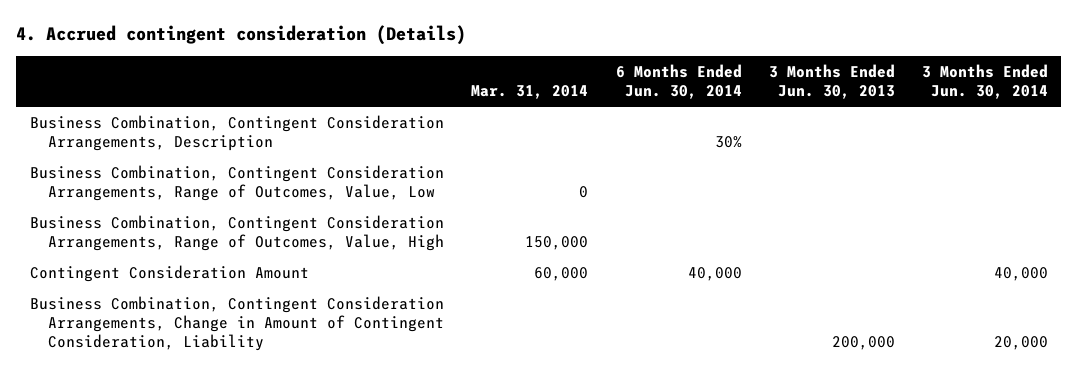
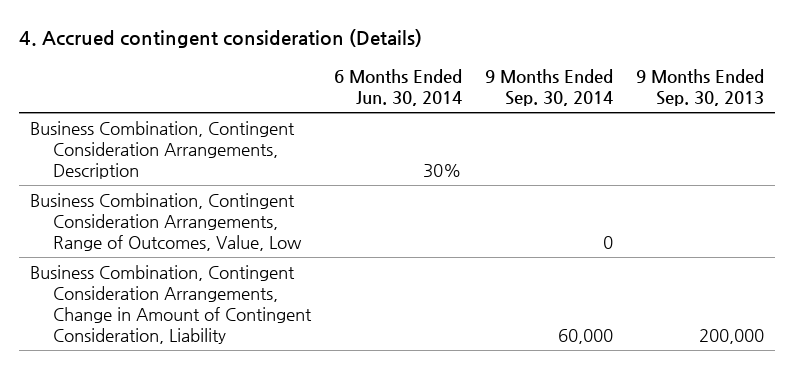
[471,85,589,100] Mar. 31, 2014 -> none
[768,64,895,100] 3 Months Ended Jun. 30, 2013 -> none
[921,64,1048,100] 3 Months Ended Jun. 30, 2014 -> none
none -> [484,68,613,106] 9 Months Ended Sep. 30, 2014
none -> [635,68,764,106] 9 Months Ended Sep. 30, 2013
[29,214,445,252] Business Combination, Contingent Consideration Arrangements, Range of Outcomes, Value, High -> none
[29,264,309,282] Contingent Consideration Amount -> none

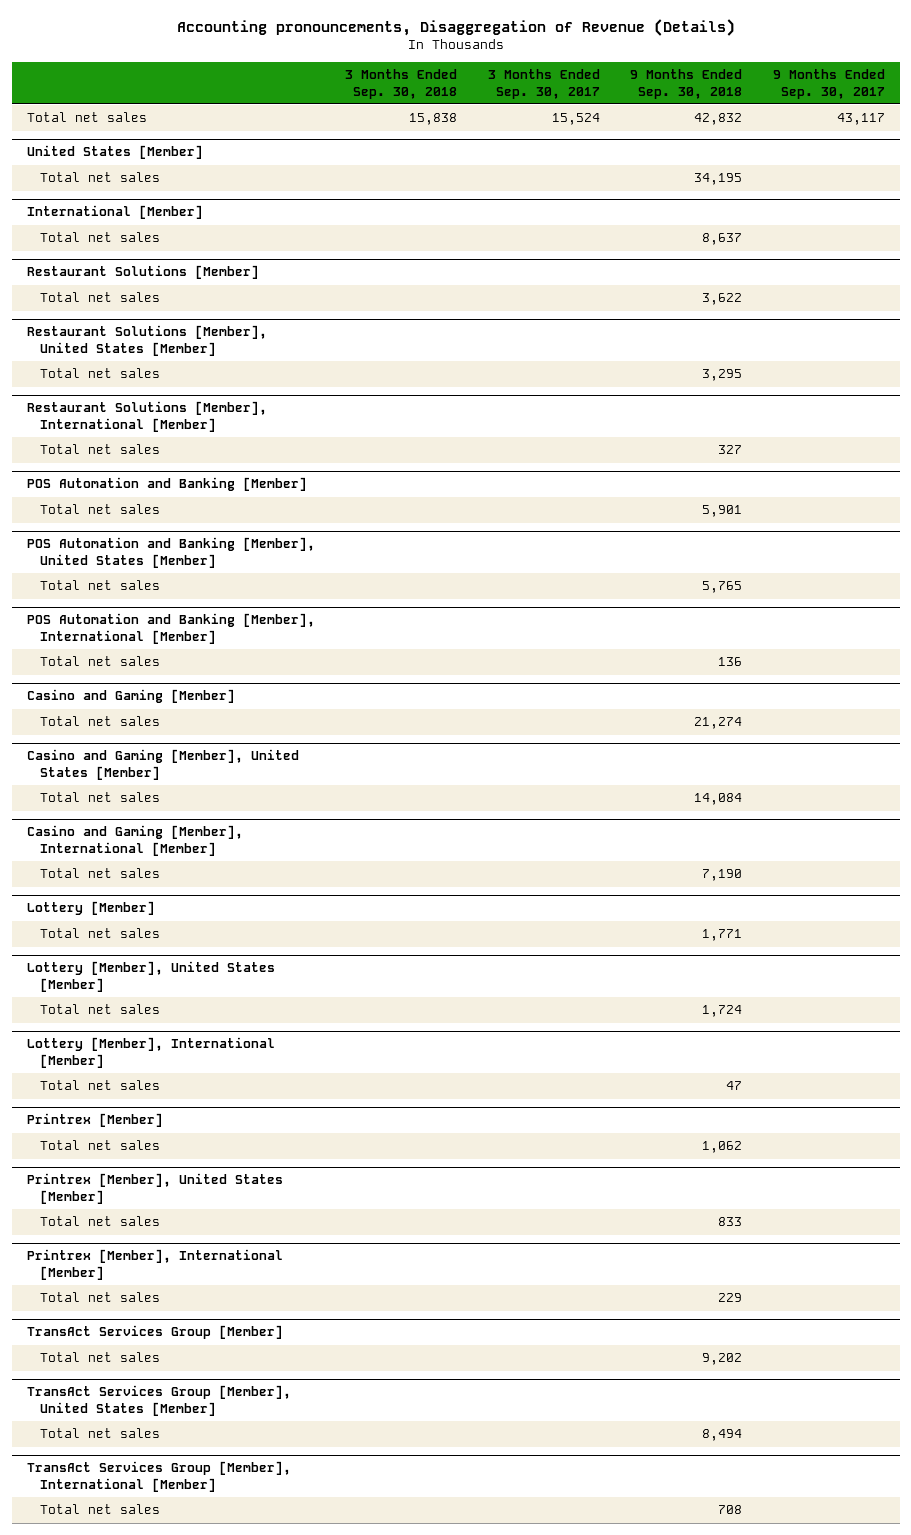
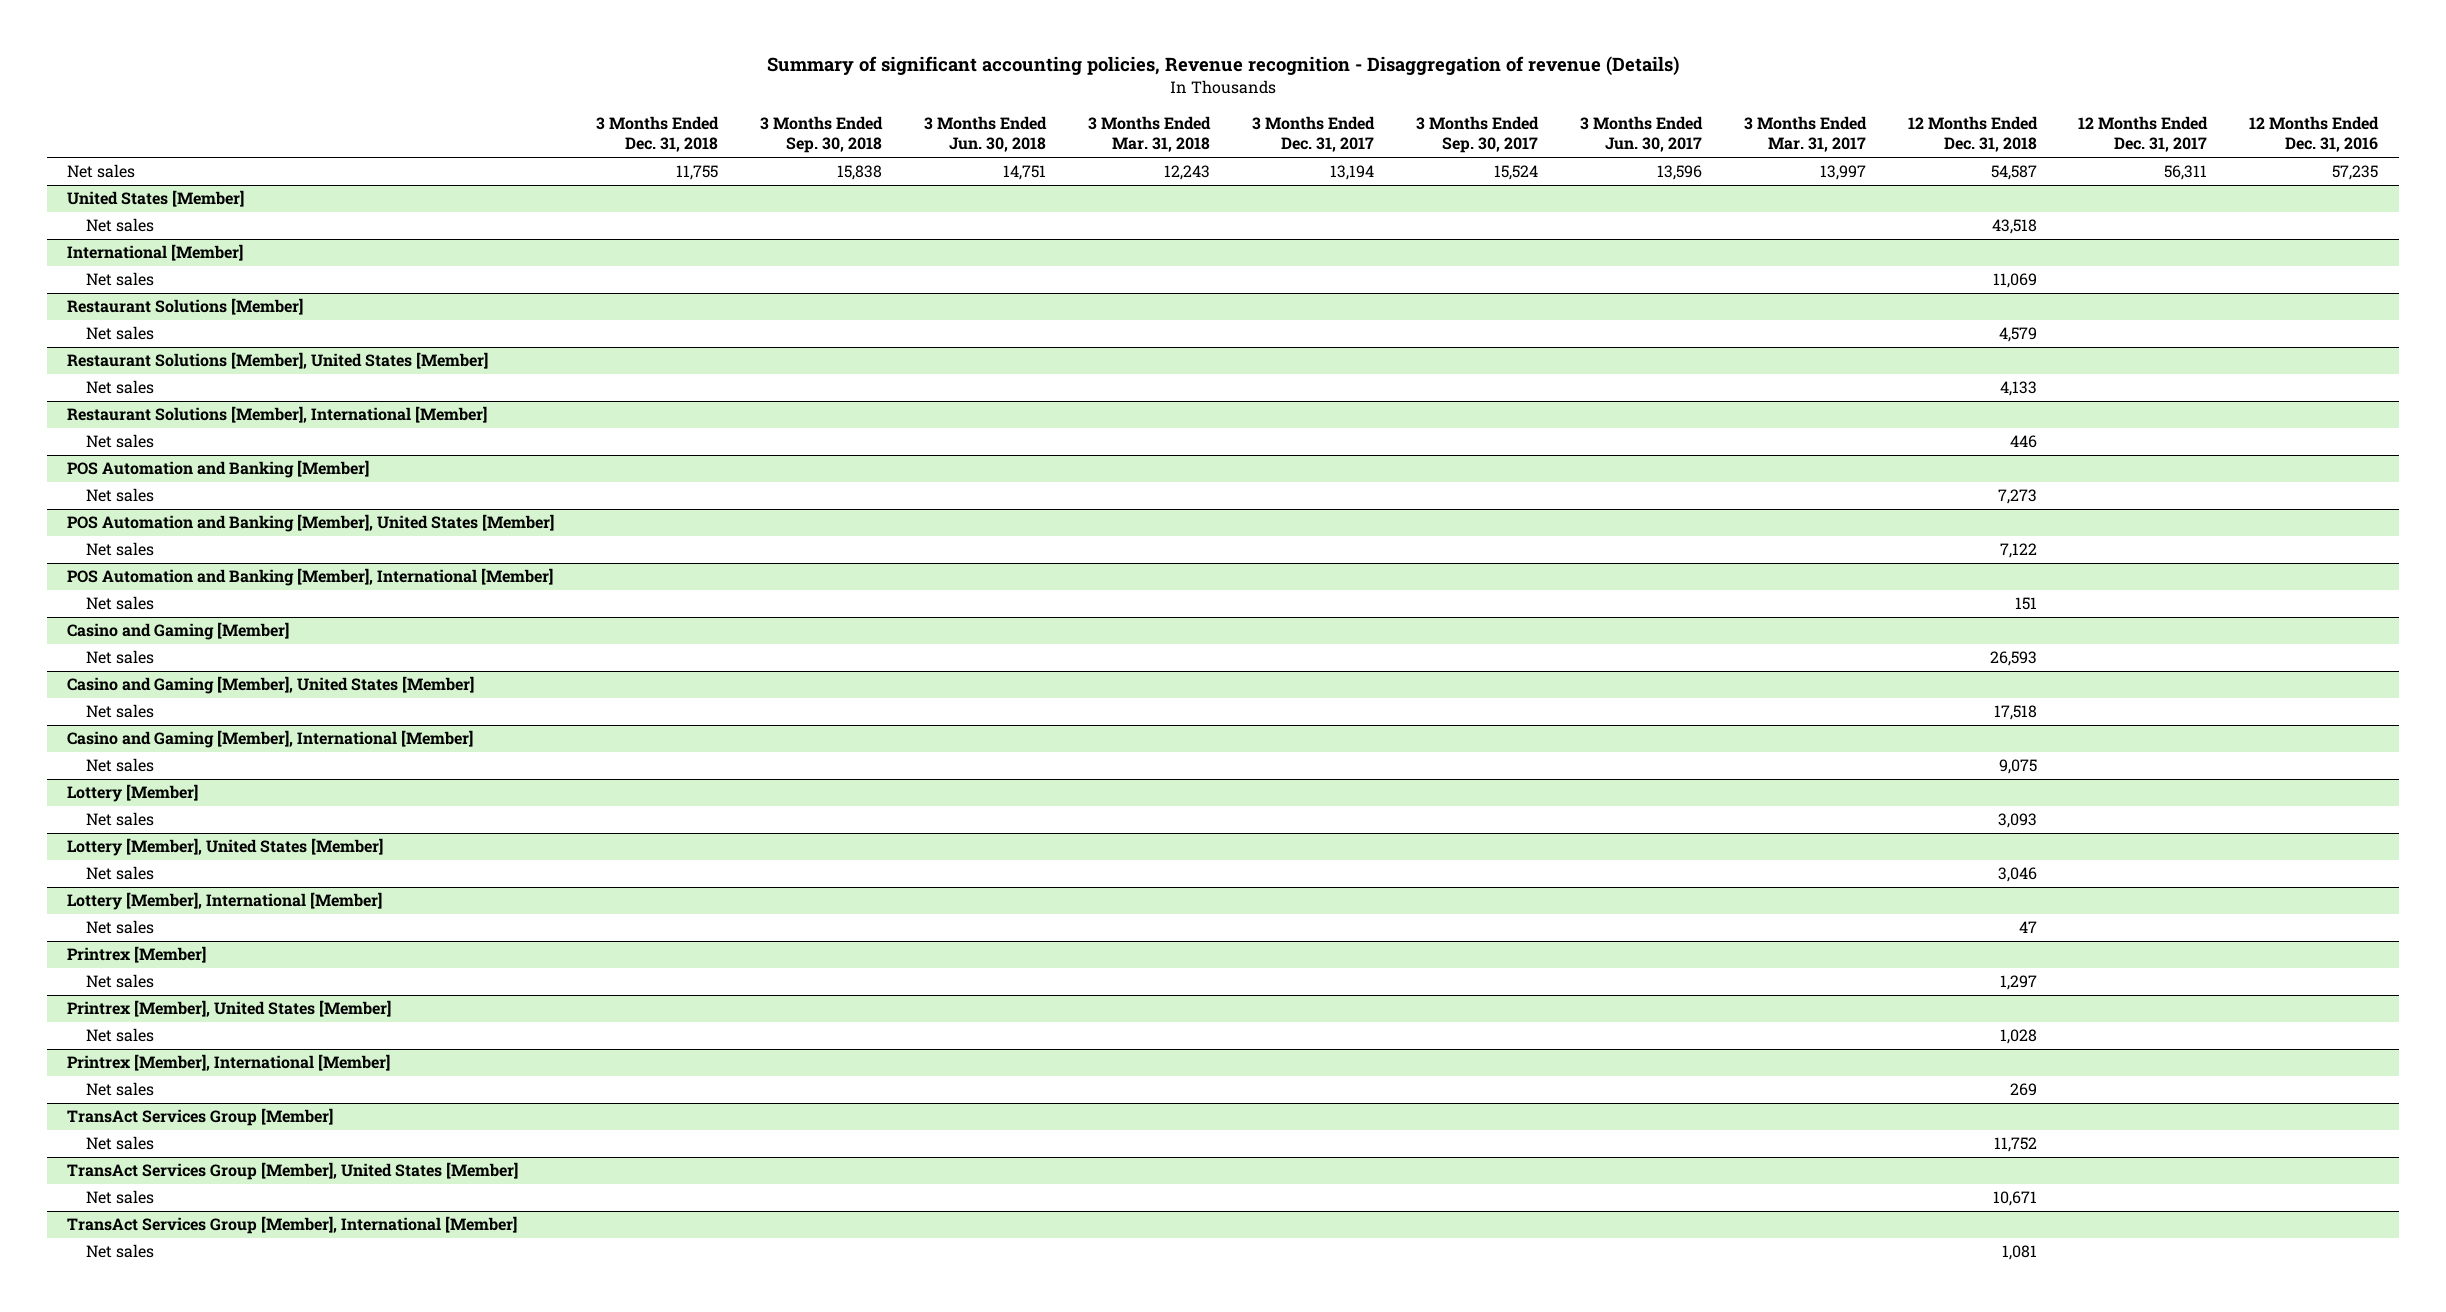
[176,18,735,36] Accounting pronouncements, Disaggregation of Revenue (Details) -> [766,56,1679,77] Summary of significant accounting policies, Revenue recognition - Disaggregation of revenue (Details)
[630,69,743,99] 9 Months Ended Sep. 30, 2018 -> none
[772,69,885,99] 9 Months Ended Sep. 30, 2017 -> none
none -> [596,115,720,153] 3 Months Ended Dec. 31, 2018
none -> [924,115,1048,153] 3 Months Ended Jun. 30, 2018
none -> [1088,115,1212,153] 3 Months Ended Mar. 31, 2018
none -> [1251,115,1375,153] 3 Months Ended Dec. 31, 2017
none -> [1579,115,1703,153] 3 Months Ended Jun. 30, 2017
none -> [1743,115,1867,153] 3 Months Ended Mar. 31, 2017
none -> [1907,115,2038,153] 12 Months Ended Dec. 31, 2018
none -> [2078,115,2209,153] 12 Months Ended Dec. 31, 2017
none -> [2249,115,2380,153] 12 Months Ended Dec. 31, 2016
[26,112,147,123] Total net sales -> [67,164,136,179] Net sales
[40,172,161,183] Total net sales -> [85,218,154,233] Net sales
[40,232,161,243] Total net sales -> [85,272,154,287] Net sales
[40,292,161,303] Total net sales -> [85,326,154,341] Net sales
[40,368,161,379] Total net sales -> [85,380,154,395] Net sales
[40,444,161,455] Total net sales -> [85,434,154,449] Net sales
[40,504,161,515] Total net sales -> [85,488,154,503] Net sales
[40,580,161,591] Total net sales -> [85,542,154,557] Net sales
[40,656,161,667] Total net sales -> [85,596,154,611] Net sales
[40,716,161,727] Total net sales -> [85,650,154,665] Net sales
[40,792,161,803] Total net sales -> [85,704,154,719] Net sales
[40,868,161,879] Total net sales -> [85,758,154,773] Net sales
[40,928,161,939] Total net sales -> [85,812,154,827] Net sales
[40,1004,161,1015] Total net sales -> [85,866,154,881] Net sales
[40,1080,161,1091] Total net sales -> [85,920,154,935] Net sales
[40,1140,161,1151] Total net sales -> [85,974,154,989] Net sales
[40,1216,161,1227] Total net sales -> [85,1028,154,1043] Net sales
[40,1292,161,1303] Total net sales -> [85,1082,154,1097] Net sales
[40,1352,161,1363] Total net sales -> [85,1136,154,1151] Net sales
[40,1428,161,1439] Total net sales -> [85,1190,154,1205] Net sales
[40,1504,161,1515] Total net sales -> [85,1244,154,1259] Net sales

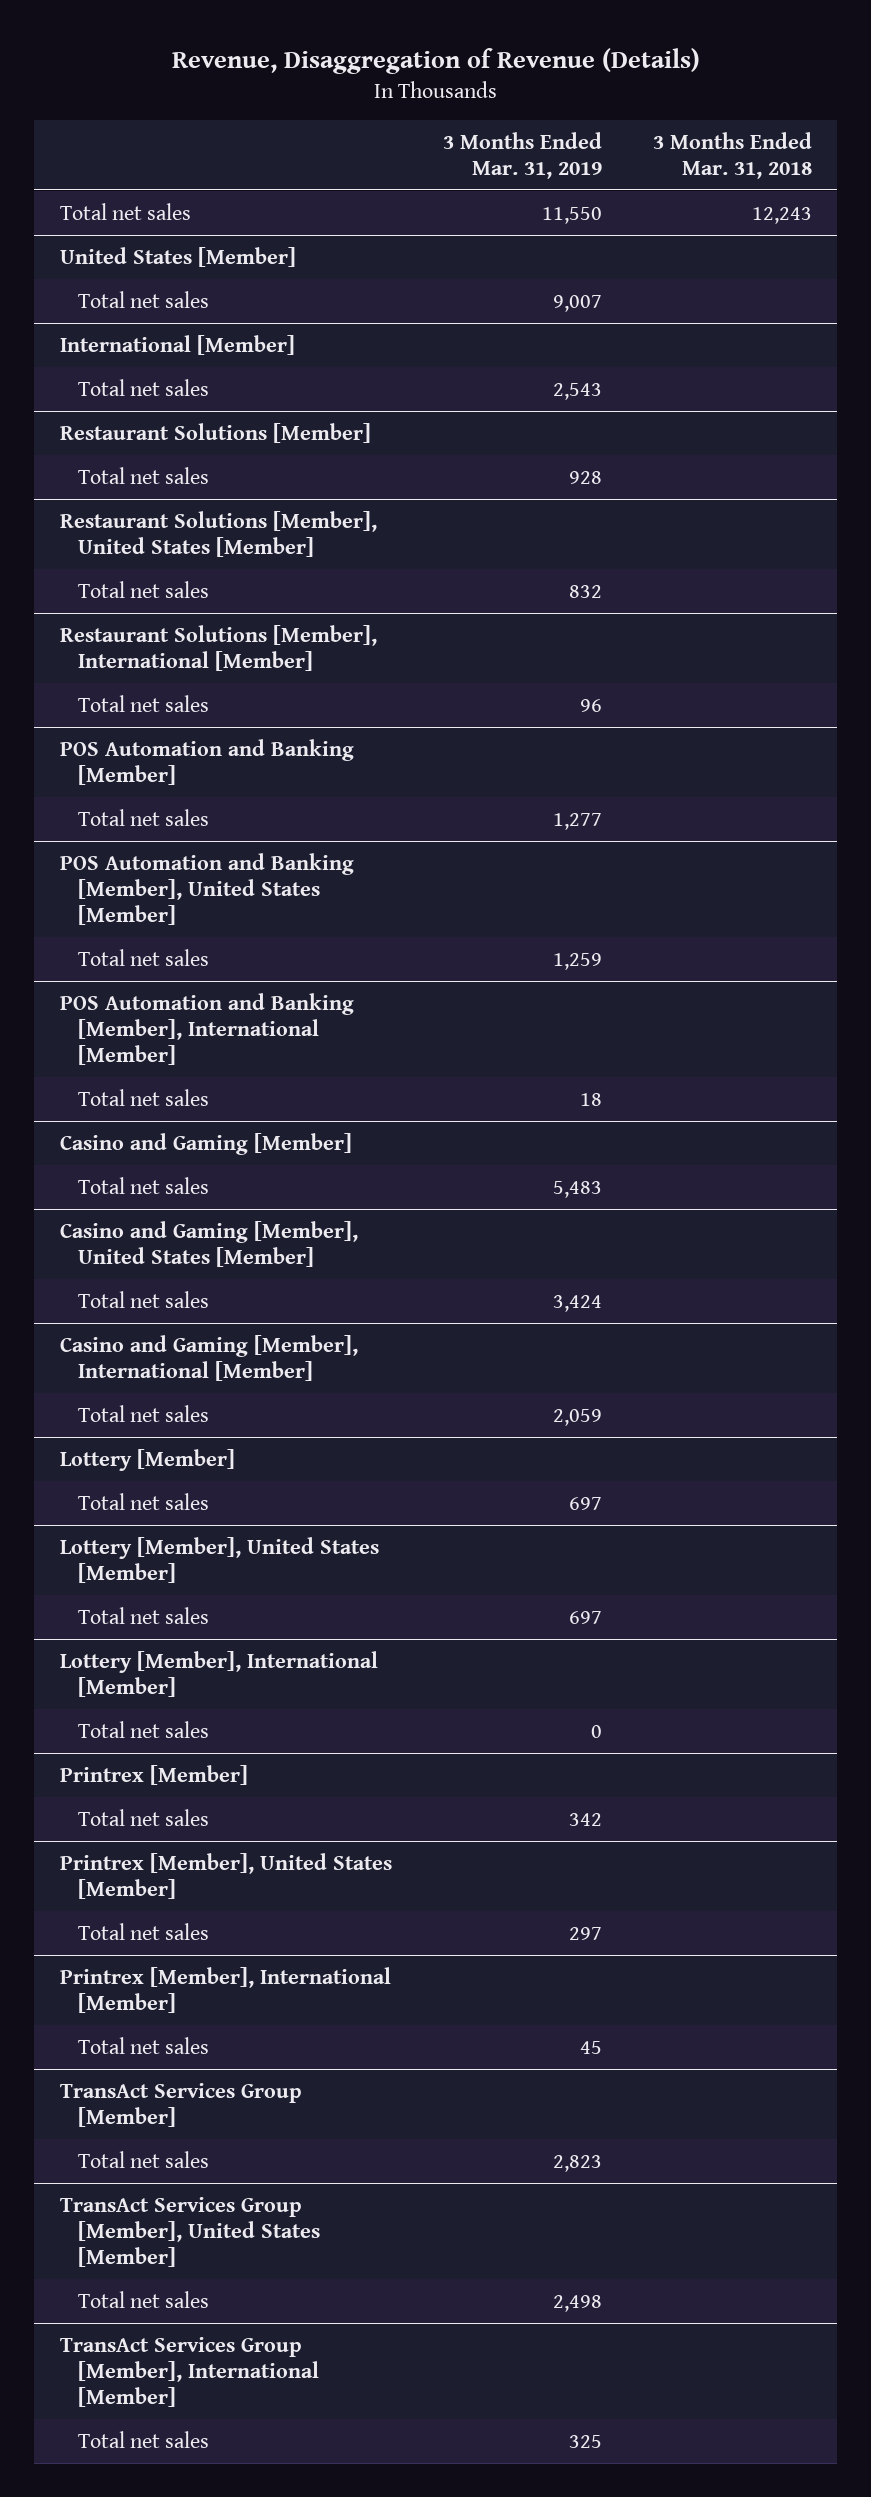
[766,56,1679,77] Summary of significant accounting policies, Revenue recognition - Disaggregation of revenue (Details) -> [171,48,700,75] Revenue, Disaggregation of Revenue (Details)
[596,115,720,153] 3 Months Ended Dec. 31, 2018 -> none
[760,115,884,154] 3 Months Ended Sep. 30, 2018 -> none
[924,115,1048,153] 3 Months Ended Jun. 30, 2018 -> none
[1251,115,1375,153] 3 Months Ended Dec. 31, 2017 -> none
[1415,115,1539,154] 3 Months Ended Sep. 30, 2017 -> none
[1579,115,1703,153] 3 Months Ended Jun. 30, 2017 -> none
[1743,115,1867,153] 3 Months Ended Mar. 31, 2017 -> none
[1907,115,2038,153] 12 Months Ended Dec. 31, 2018 -> none
[2078,115,2209,153] 12 Months Ended Dec. 31, 2017 -> none
[2249,115,2380,153] 12 Months Ended Dec. 31, 2016 -> none
none -> [442,131,602,179] 3 Months Ended Mar. 31, 2019
[67,164,136,179] Net sales -> [59,202,191,220] Total net sales
[85,218,154,233] Net sales -> [77,290,209,308] Total net sales
[85,272,154,287] Net sales -> [77,378,209,396] Total net sales
[85,326,154,341] Net sales -> [77,466,209,484] Total net sales
[85,380,154,395] Net sales -> [77,580,209,598] Total net sales
[85,434,154,449] Net sales -> [77,694,209,712] Total net sales
[85,488,154,503] Net sales -> [77,808,209,826] Total net sales
[85,542,154,557] Net sales -> [77,948,209,966] Total net sales
[85,596,154,611] Net sales -> [77,1088,209,1106] Total net sales
[85,650,154,665] Net sales -> [77,1176,209,1194] Total net sales
[85,704,154,719] Net sales -> [77,1290,209,1308] Total net sales
[85,758,154,773] Net sales -> [77,1404,209,1422] Total net sales
[85,812,154,827] Net sales -> [77,1492,209,1510] Total net sales
[85,866,154,881] Net sales -> [77,1606,209,1624] Total net sales
[85,920,154,935] Net sales -> [77,1720,209,1738] Total net sales
[85,974,154,989] Net sales -> [77,1808,209,1826] Total net sales
[85,1028,154,1043] Net sales -> [77,1922,209,1940] Total net sales
[85,1082,154,1097] Net sales -> [77,2036,209,2054] Total net sales
[85,1136,154,1151] Net sales -> [77,2150,209,2168] Total net sales
[85,1190,154,1205] Net sales -> [77,2290,209,2308] Total net sales
[85,1244,154,1259] Net sales -> [77,2430,209,2448] Total net sales

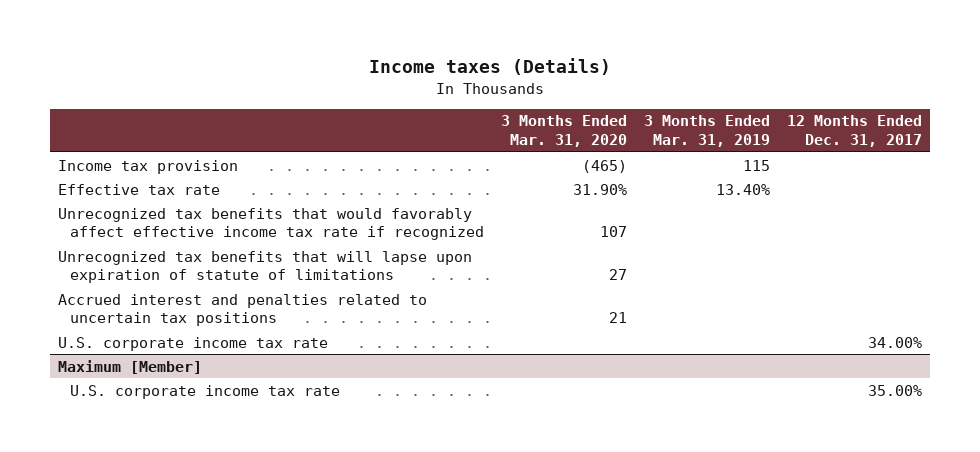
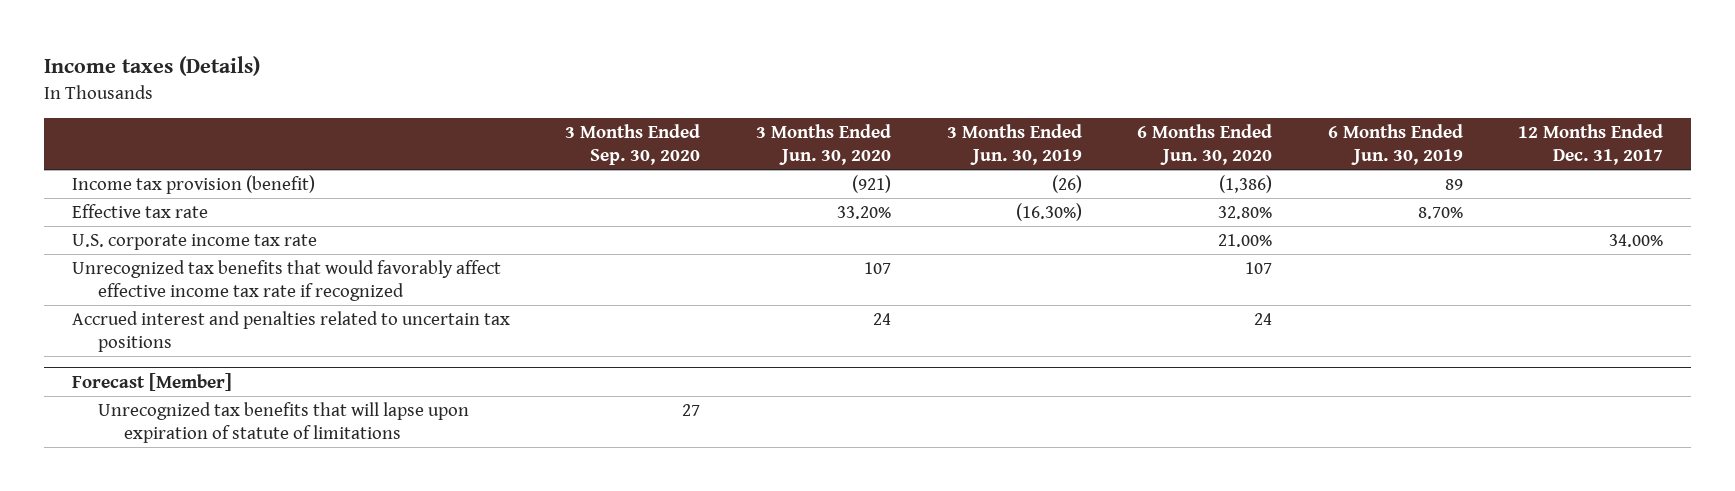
[500,115,627,148] 3 Months Ended Mar. 31, 2020 -> none
[643,115,770,148] 3 Months Ended Mar. 31, 2019 -> none
none -> [565,123,701,165] 3 Months Ended Sep. 30, 2020
none -> [756,123,892,165] 3 Months Ended Jun. 30, 2020
none -> [946,123,1082,165] 3 Months Ended Jun. 30, 2019
none -> [1137,123,1273,165] 6 Months Ended Jun. 30, 2020
none -> [1327,123,1463,165] 6 Months Ended Jun. 30, 2019
[58,159,239,174] Income tax provision -> [71,174,315,194] Income tax provision (benefit)
[58,336,329,351] U.S. corporate income tax rate -> [71,233,317,250] U.S. corporate income tax rate
[58,250,473,284] Unrecognized tax benefits that will lapse upon expiration of statute of limitations -> none
[58,359,203,374] Maximum [Member] -> none
[70,384,341,399] U.S. corporate income tax rate -> none
none -> [71,372,232,391] Forecast [Member]
none -> [97,401,469,444] Unrecognized tax benefits that will lapse upon expiration of statute of limitations

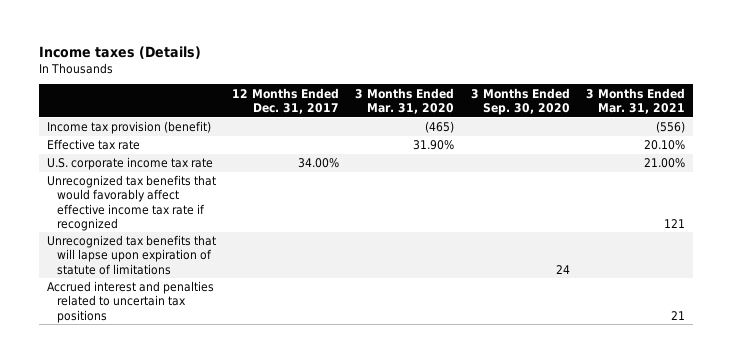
[756,123,892,165] 3 Months Ended Jun. 30, 2020 -> none
[946,123,1082,165] 3 Months Ended Jun. 30, 2019 -> none
[1137,123,1273,165] 6 Months Ended Jun. 30, 2020 -> none
[1327,123,1463,165] 6 Months Ended Jun. 30, 2019 -> none
none -> [355,87,455,114] 3 Months Ended Mar. 31, 2020
none -> [585,87,685,114] 3 Months Ended Mar. 31, 2021
none -> [46,235,216,275] Unrecognized tax benefits that will lapse upon expiration of statute of limitations
[71,372,232,391] Forecast [Member] -> none
[97,401,469,444] Unrecognized tax benefits that will lapse upon expiration of statute of limitations -> none

